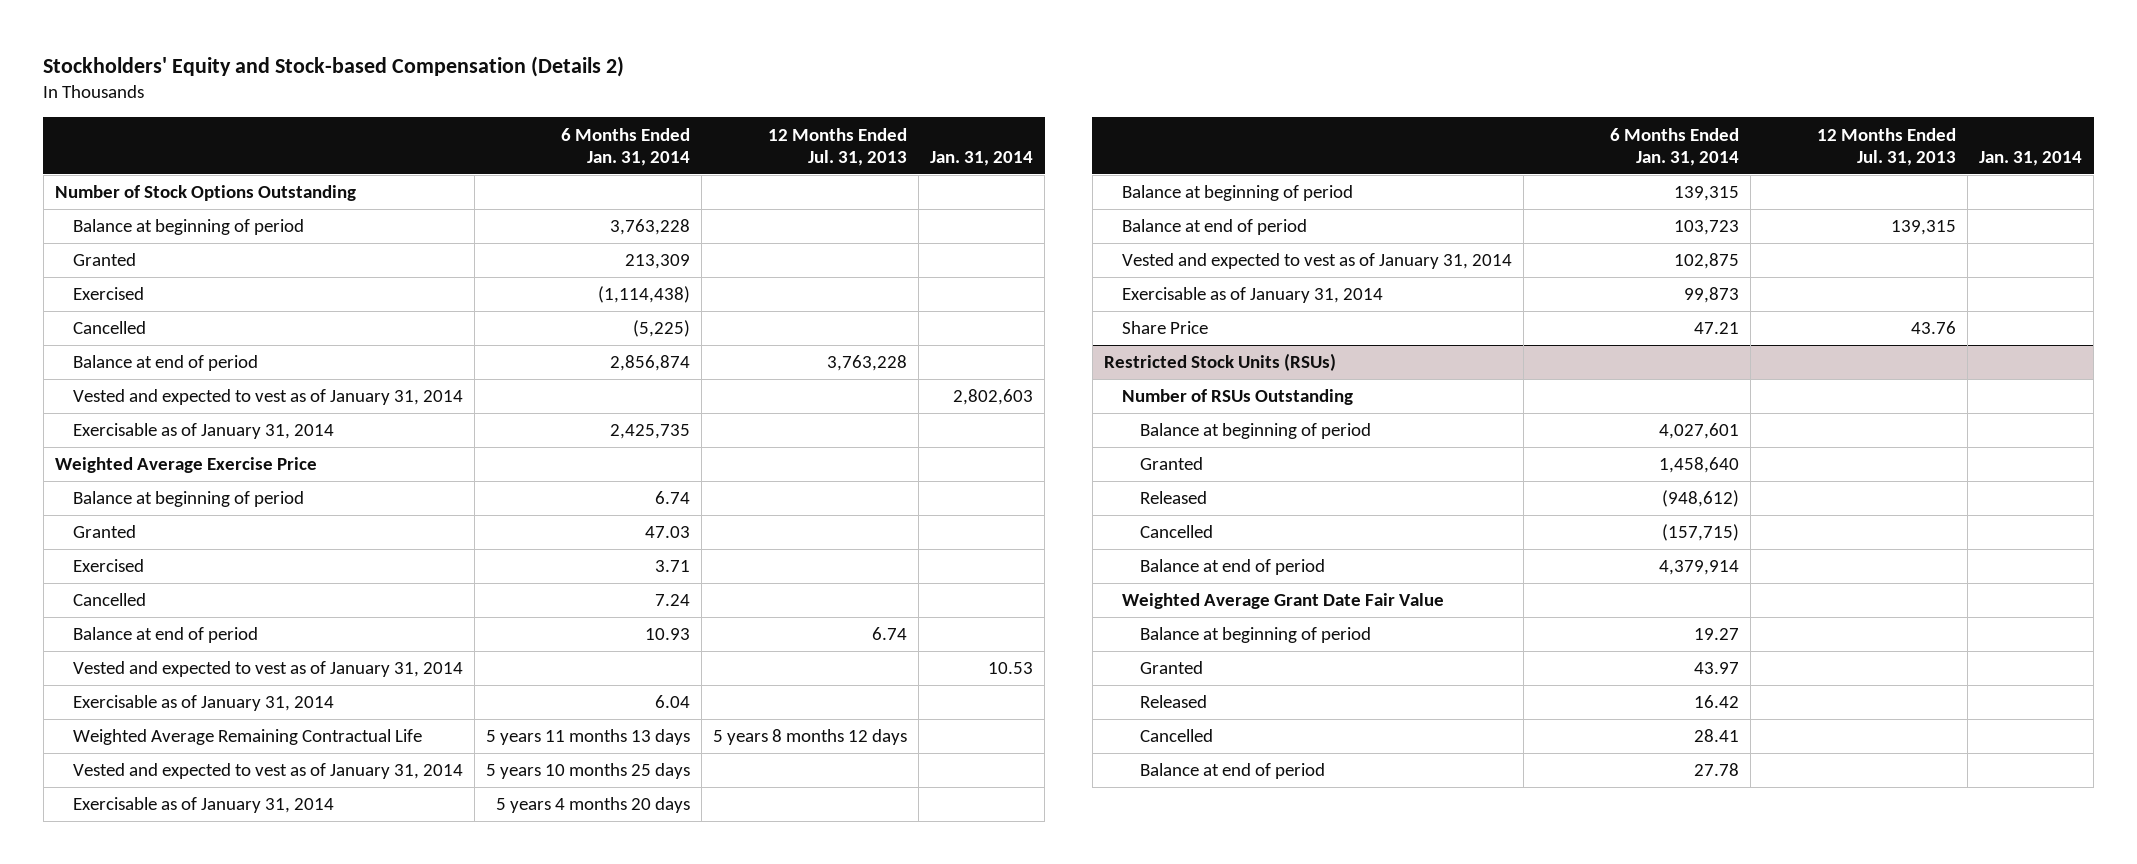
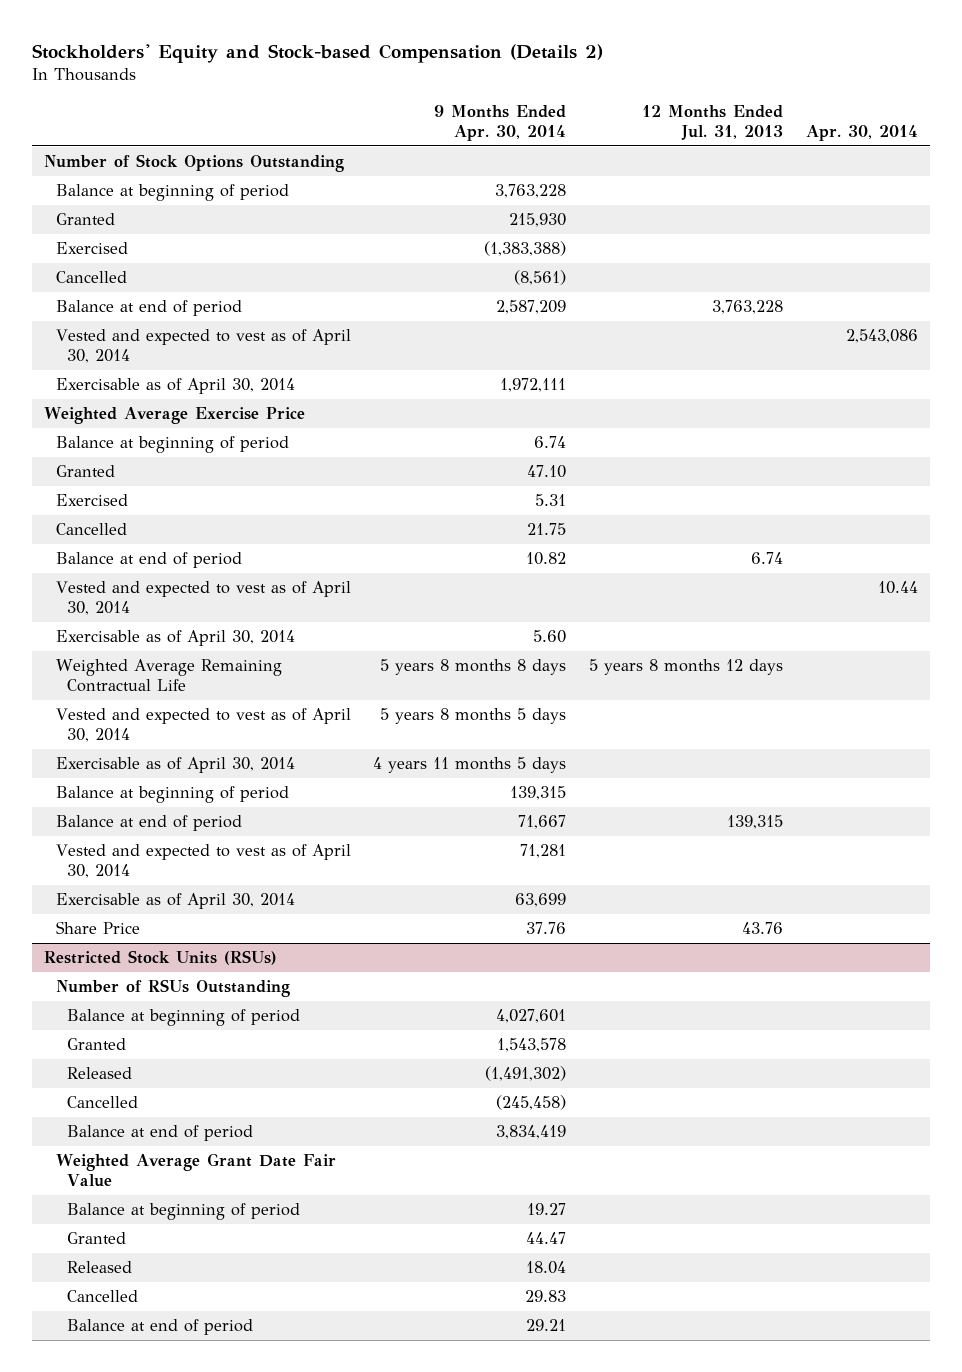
[560,127,690,166] 6 Months Ended Jan. 31, 2014 -> none
[930,150,1034,166] Jan. 31, 2014 -> none
none -> [434,104,567,141] 9 Months Ended Apr. 30, 2014
none -> [806,124,919,141] Apr. 30, 2014
[72,389,463,406] Vested and expected to vest as of January 31, 2014 -> [55,329,351,364] Vested and expected to vest as of April 30, 2014
[72,423,334,440] Exercisable as of January 31, 2014 -> [55,378,295,395] Exercisable as of April 30, 2014
[72,661,463,678] Vested and expected to vest as of January 31, 2014 -> [55,581,351,616] Vested and expected to vest as of April 30, 2014
[72,695,334,712] Exercisable as of January 31, 2014 -> [55,630,295,647] Exercisable as of April 30, 2014
[72,763,463,780] Vested and expected to vest as of January 31, 2014 -> [55,708,351,743] Vested and expected to vest as of April 30, 2014
[72,797,334,814] Exercisable as of January 31, 2014 -> [55,757,295,774] Exercisable as of April 30, 2014
[1121,253,1512,270] Vested and expected to vest as of January 31, 2014 -> [55,844,351,879] Vested and expected to vest as of April 30, 2014
[1121,287,1383,304] Exercisable as of January 31, 2014 -> [55,893,295,910] Exercisable as of April 30, 2014

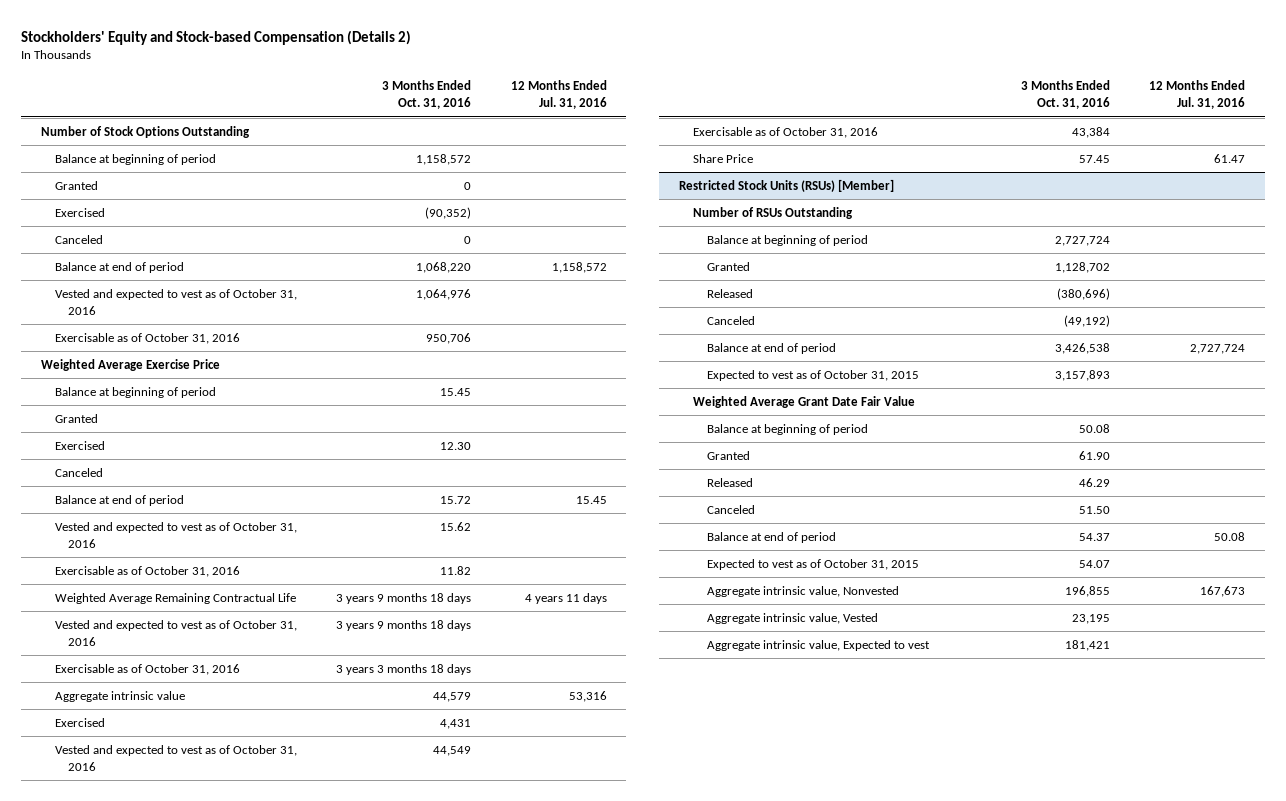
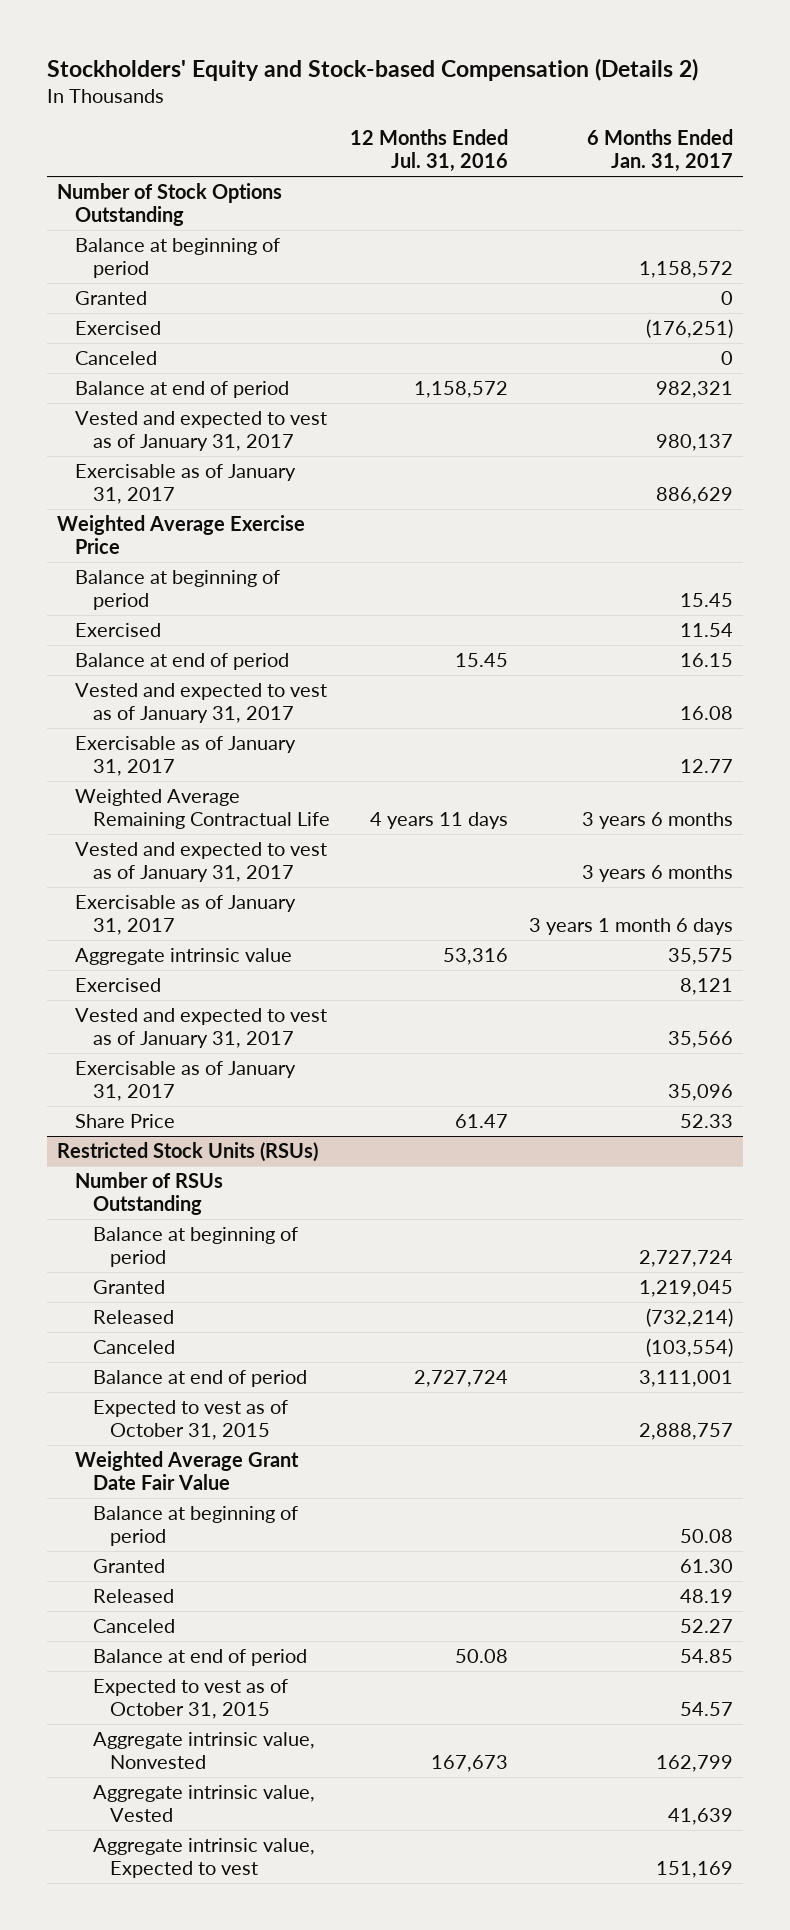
[382,80,472,110] 3 Months Ended Oct. 31, 2016 -> none
none -> [586,128,733,173] 6 Months Ended Jan. 31, 2017
[54,288,297,315] Vested and expected to vest as of October 31, 2016 -> [74,410,327,452] Vested and expected to vest as of January 31, 2017
[54,332,240,344] Exercisable as of October 31, 2016 -> [74,463,296,505] Exercisable as of January 31, 2017
[54,413,98,423] Granted -> none
[54,467,103,477] Canceled -> none
[54,521,297,548] Vested and expected to vest as of October 31, 2016 -> [74,682,327,724] Vested and expected to vest as of January 31, 2017
[54,565,240,577] Exercisable as of October 31, 2016 -> [74,735,296,777] Exercisable as of January 31, 2017
[54,619,297,646] Vested and expected to vest as of October 31, 2016 -> [74,841,327,883] Vested and expected to vest as of January 31, 2017
[54,663,240,675] Exercisable as of October 31, 2016 -> [74,894,296,936] Exercisable as of January 31, 2017
[54,744,297,771] Vested and expected to vest as of October 31, 2016 -> [74,1007,327,1049] Vested and expected to vest as of January 31, 2017
[693,126,879,138] Exercisable as of October 31, 2016 -> [74,1060,296,1102] Exercisable as of January 31, 2017
[679,178,895,192] Restricted Stock Units (RSUs) [Member] -> [57,1141,319,1162] Restricted Stock Units (RSUs)

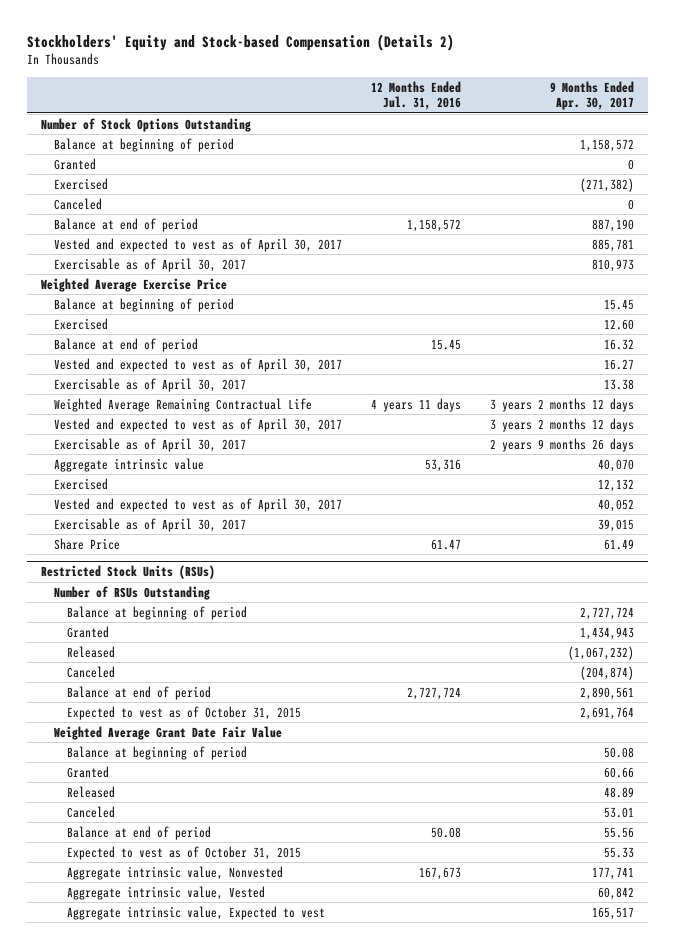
[586,128,733,173] 6 Months Ended Jan. 31, 2017 -> none
none -> [549,80,634,111] 9 Months Ended Apr. 30, 2017
[74,410,327,452] Vested and expected to vest as of January 31, 2017 -> [54,237,343,252] Vested and expected to vest as of April 30, 2017
[74,463,296,505] Exercisable as of January 31, 2017 -> [54,257,247,272] Exercisable as of April 30, 2017
[74,682,327,724] Vested and expected to vest as of January 31, 2017 -> [54,357,343,372] Vested and expected to vest as of April 30, 2017
[74,735,296,777] Exercisable as of January 31, 2017 -> [54,377,247,392] Exercisable as of April 30, 2017
[74,841,327,883] Vested and expected to vest as of January 31, 2017 -> [54,417,343,432] Vested and expected to vest as of April 30, 2017
[74,894,296,936] Exercisable as of January 31, 2017 -> [54,437,247,452] Exercisable as of April 30, 2017
[74,1007,327,1049] Vested and expected to vest as of January 31, 2017 -> [54,497,343,512] Vested and expected to vest as of April 30, 2017
[74,1060,296,1102] Exercisable as of January 31, 2017 -> [54,517,247,532] Exercisable as of April 30, 2017

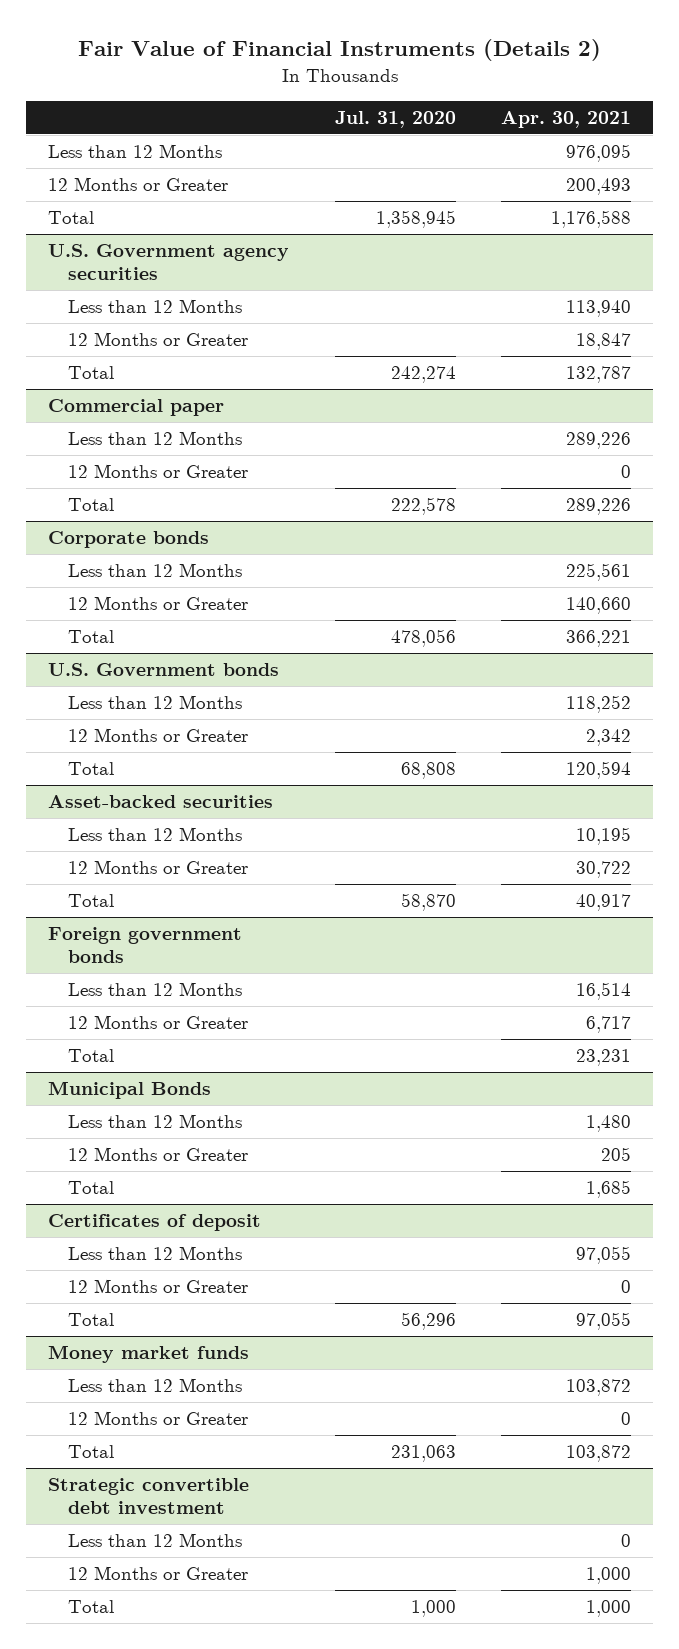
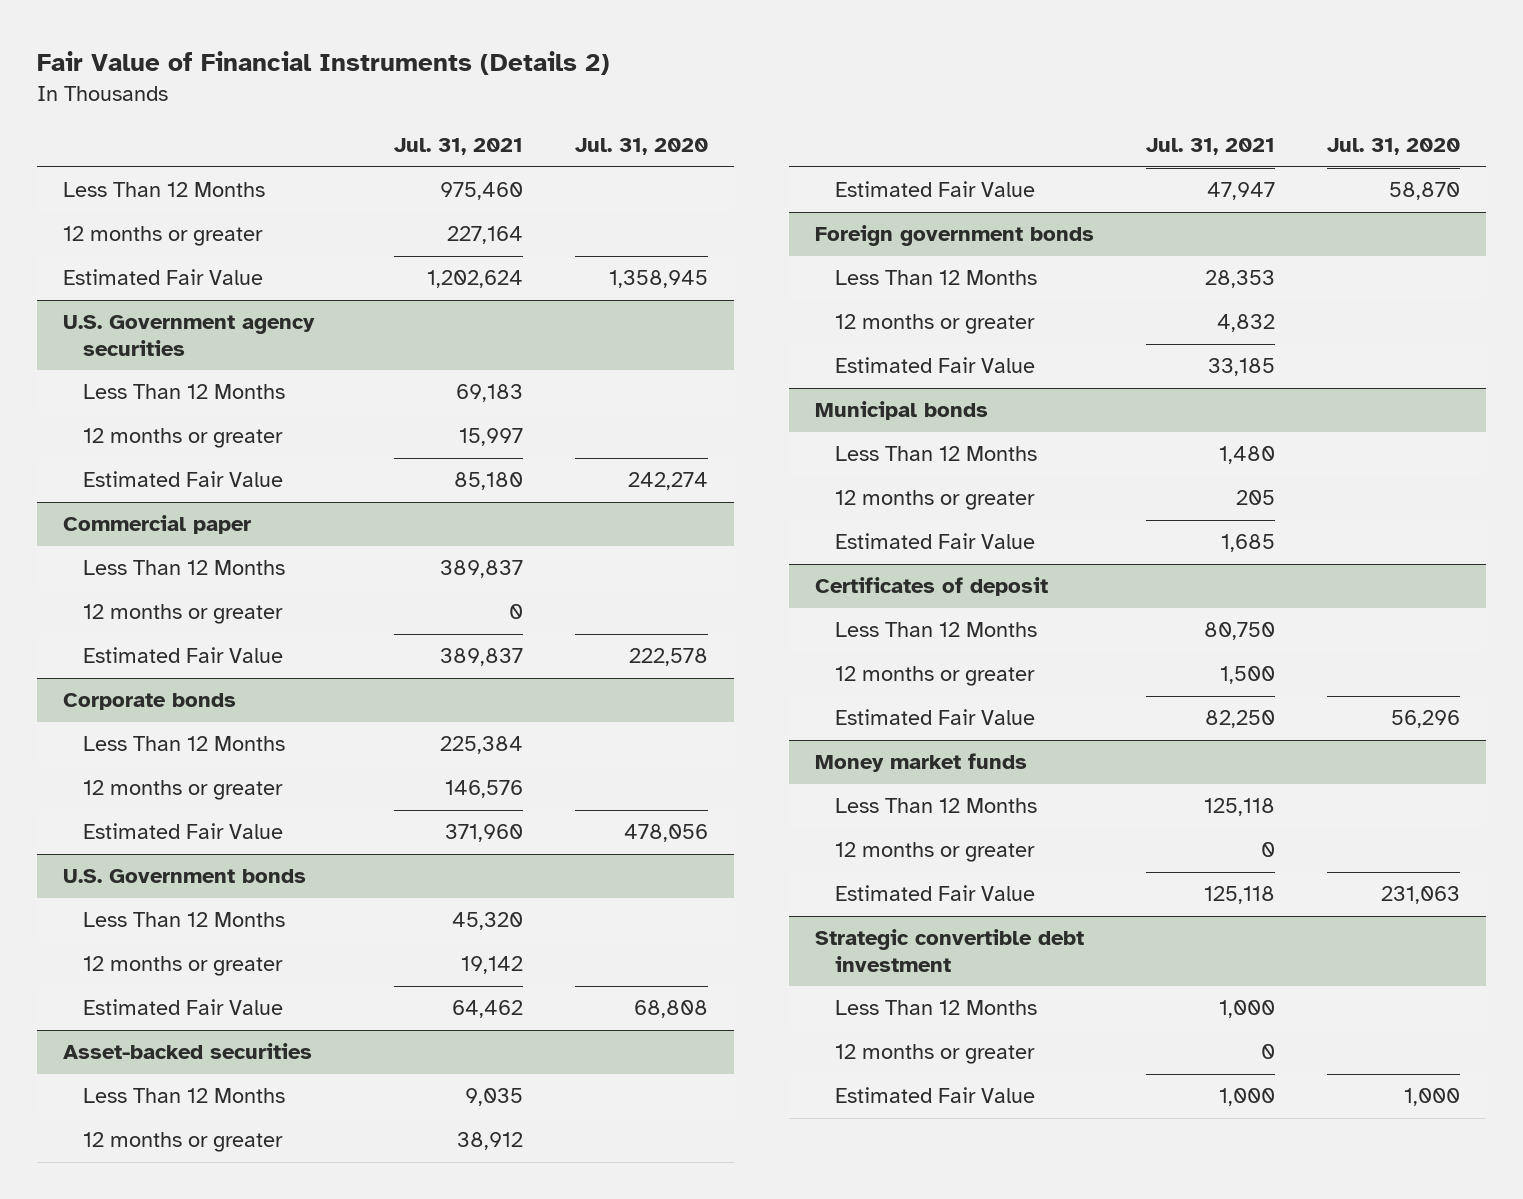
[500,110,631,128] Apr. 30, 2021 -> none
none -> [393,138,523,156] Jul. 31, 2021
[48,144,223,159] Less than 12 Months -> [62,182,265,198] Less Than 12 Months
[48,177,229,192] 12 Months or Greater -> [62,226,263,247] 12 months or greater
[48,211,95,225] Total -> [62,269,263,286] Estimated Fair Value
[68,299,243,314] Less than 12 Months -> [83,384,286,400] Less Than 12 Months
[68,332,249,347] 12 Months or Greater -> [83,428,284,449] 12 months or greater
[68,366,115,380] Total -> [83,471,284,488] Estimated Fair Value
[68,431,243,446] Less than 12 Months -> [83,560,286,576] Less Than 12 Months
[68,464,249,479] 12 Months or Greater -> [83,604,284,625] 12 months or greater
[68,498,115,512] Total -> [83,647,284,664] Estimated Fair Value
[68,563,243,578] Less than 12 Months -> [83,736,286,752] Less Than 12 Months
[68,596,249,611] 12 Months or Greater -> [83,780,284,801] 12 months or greater
[68,630,115,644] Total -> [83,823,284,840] Estimated Fair Value
[68,695,243,710] Less than 12 Months -> [83,912,286,928] Less Than 12 Months
[68,728,249,743] 12 Months or Greater -> [83,956,284,977] 12 months or greater
[68,762,115,776] Total -> [83,999,284,1016] Estimated Fair Value
[68,827,243,842] Less than 12 Months -> [83,1088,286,1104] Less Than 12 Months
[68,860,249,875] 12 Months or Greater -> [83,1132,284,1153] 12 months or greater
[68,894,115,908] Total -> [835,181,1036,198] Estimated Fair Value
[68,982,243,997] Less than 12 Months -> [835,270,1038,286] Less Than 12 Months
[68,1015,249,1030] 12 Months or Greater -> [835,314,1036,335] 12 months or greater
[68,1049,115,1063] Total -> [835,357,1036,374] Estimated Fair Value
[48,1081,212,1100] Municipal Bonds -> [814,401,988,421] Municipal bonds
[68,1114,243,1129] Less than 12 Months -> [835,446,1038,462] Less Than 12 Months
[68,1147,249,1162] 12 Months or Greater -> [835,490,1036,511] 12 months or greater
[68,1181,115,1195] Total -> [835,533,1036,550] Estimated Fair Value
[68,1246,243,1261] Less than 12 Months -> [835,622,1038,638] Less Than 12 Months
[68,1279,249,1294] 12 Months or Greater -> [835,666,1036,687] 12 months or greater
[68,1313,115,1327] Total -> [835,709,1036,726] Estimated Fair Value
[68,1378,243,1393] Less than 12 Months -> [835,798,1038,814] Less Than 12 Months
[68,1411,249,1426] 12 Months or Greater -> [835,842,1036,863] 12 months or greater
[68,1445,115,1459] Total -> [835,885,1036,902] Estimated Fair Value
[68,1533,243,1548] Less than 12 Months -> [835,1000,1038,1016] Less Than 12 Months
[68,1566,249,1581] 12 Months or Greater -> [835,1044,1036,1065] 12 months or greater
[68,1600,115,1614] Total -> [835,1087,1036,1104] Estimated Fair Value

